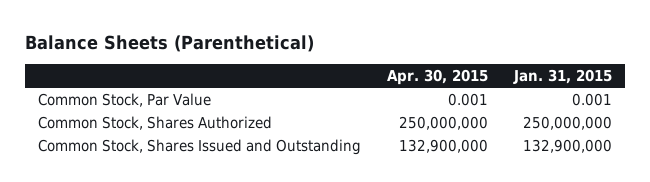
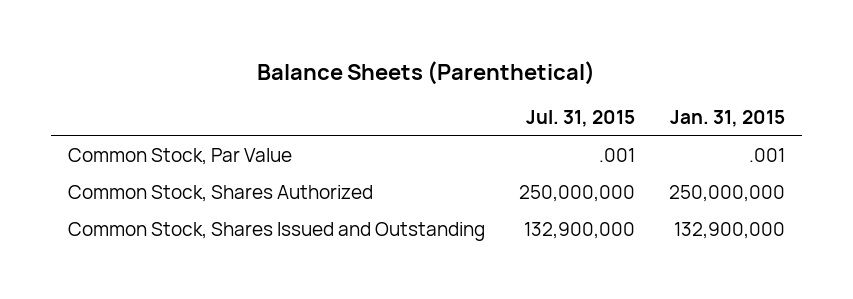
[386,68,488,85] Apr. 30, 2015 -> none
none -> [525,110,635,128] Jul. 31, 2015
[571,93,612,107] 0.001 -> [748,148,785,163] .001

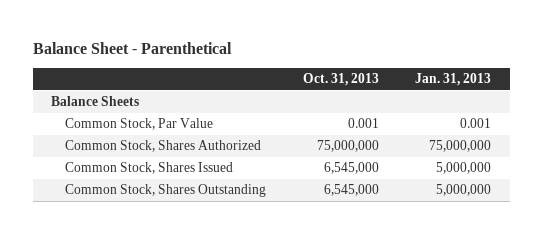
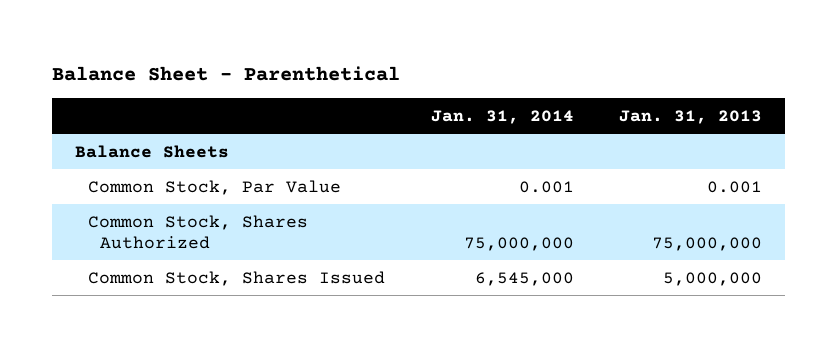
[302,72,379,86] Oct. 31, 2013 -> none
none -> [430,109,574,124] Jan. 31, 2014
[64,184,266,198] Common Stock, Shares Outstanding -> none

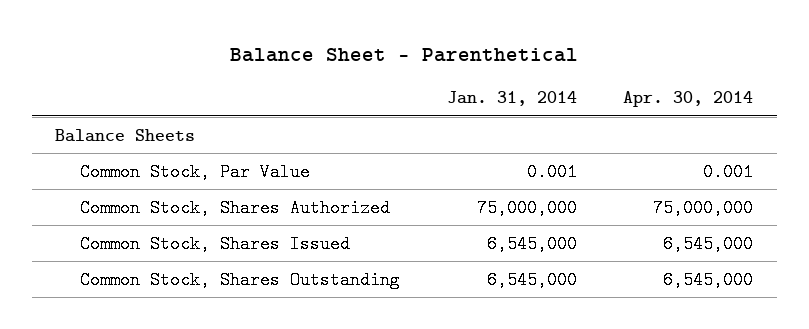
[619,109,763,124] Jan. 31, 2013 -> none
none -> [623,91,754,108] Apr. 30, 2014
none -> [79,270,400,289] Common Stock, Shares Outstanding

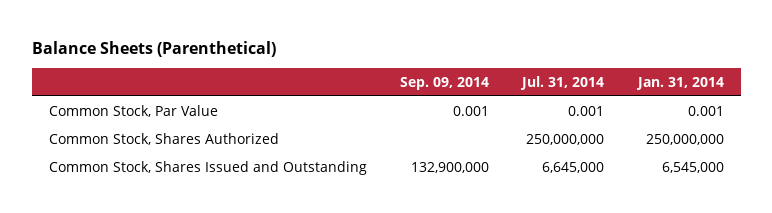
[230,47,579,62] Balance Sheet - Parenthetical -> [31,40,276,57] Balance Sheets (Parenthetical)
[623,91,754,108] Apr. 30, 2014 -> none
none -> [399,76,489,90] Sep. 09, 2014
none -> [520,75,605,90] Jul. 31, 2014
[55,128,196,142] Balance Sheets -> none
[79,270,400,289] Common Stock, Shares Outstanding -> none
[476,198,577,217] 75,000,000 -> [645,134,724,146] 250,000,000
[79,234,350,253] Common Stock, Shares Issued -> [48,161,367,176] Common Stock, Shares Issued and Outstanding

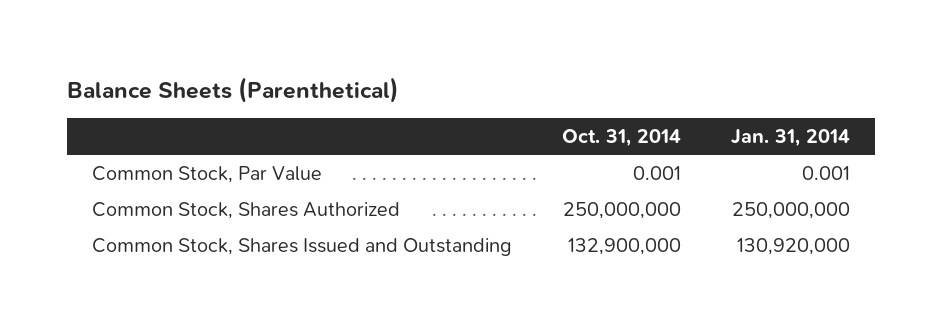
[399,76,489,90] Sep. 09, 2014 -> none
[520,75,605,90] Jul. 31, 2014 -> none
none -> [561,129,681,148] Oct. 31, 2014
[661,162,724,174] 6,545,000 -> [736,237,850,255] 130,920,000

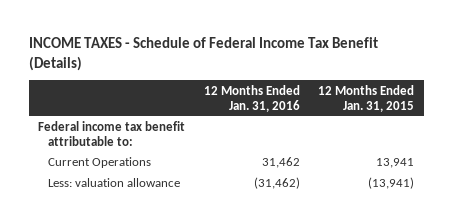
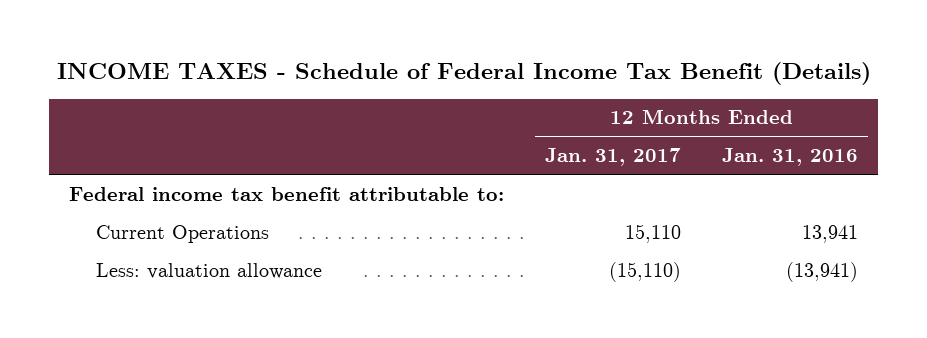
[318,84,415,112] 12 Months Ended Jan. 31, 2015 -> none
none -> [545,148,682,167] Jan. 31, 2017
[261,157,300,169] 31,462 -> [801,224,858,243] 13,941
[253,177,300,190] (31,462) -> [785,261,858,282] (13,941)

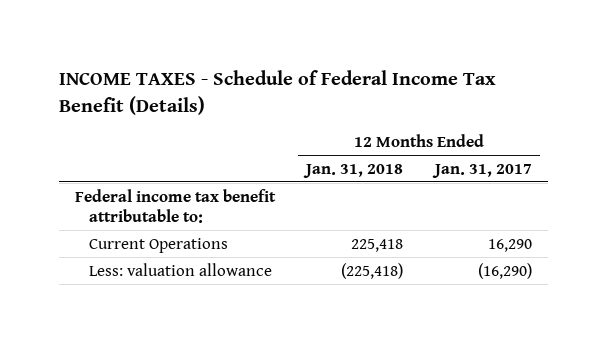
[721,148,858,167] Jan. 31, 2016 -> none
none -> [303,163,404,178] Jan. 31, 2018
[625,223,682,243] 15,110 -> [488,238,533,252] 16,290
[609,261,682,282] (15,110) -> [478,262,533,279] (16,290)

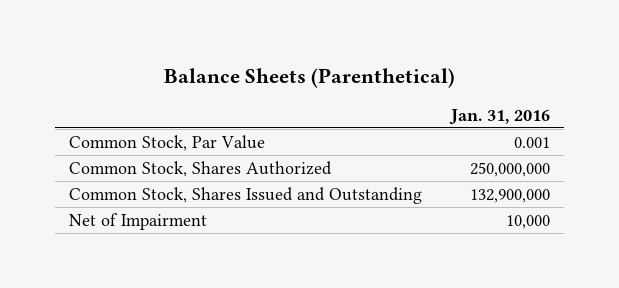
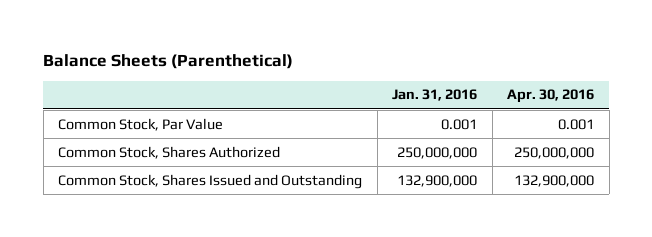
none -> [507,89,595,104] Apr. 30, 2016
[69,213,208,231] Net of Impairment -> none

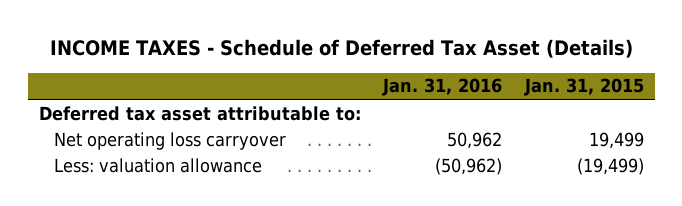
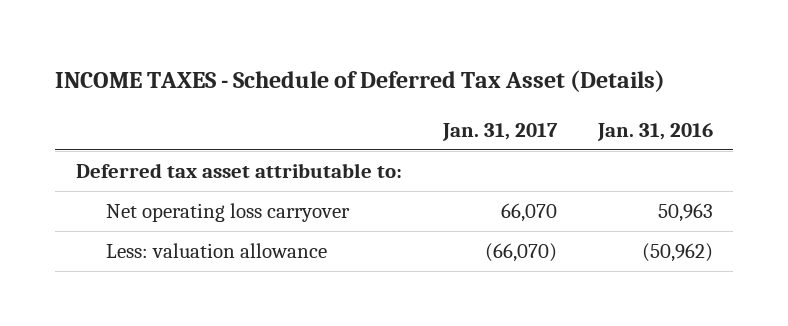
[523,78,644,97] Jan. 31, 2015 -> none
none -> [441,122,558,141] Jan. 31, 2017
[447,131,503,149] 50,962 -> [657,203,713,223] 50,963

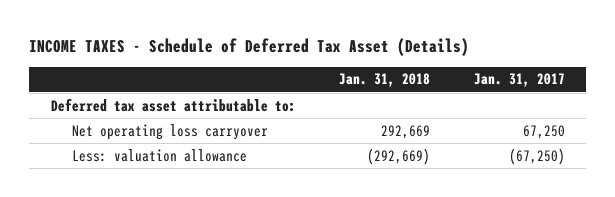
[596,122,713,141] Jan. 31, 2016 -> none
none -> [339,73,431,88] Jan. 31, 2018
[500,203,557,223] 66,070 -> [522,124,565,139] 67,250
[484,243,557,263] (66,070) -> [508,147,565,165] (67,250)

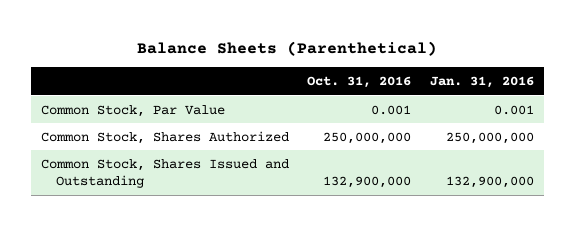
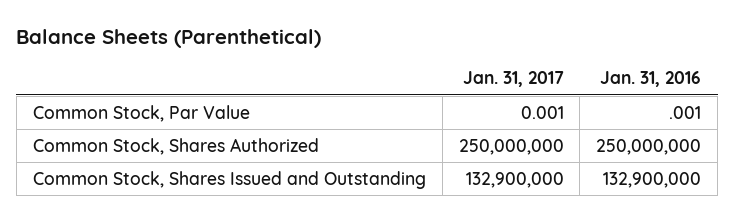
[307,76,412,89] Oct. 31, 2016 -> none
none -> [462,71,564,88] Jan. 31, 2017
[494,104,535,115] 0.001 -> [669,105,702,119] .001

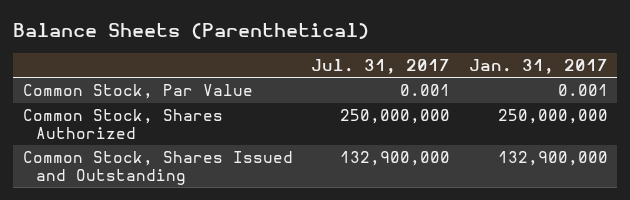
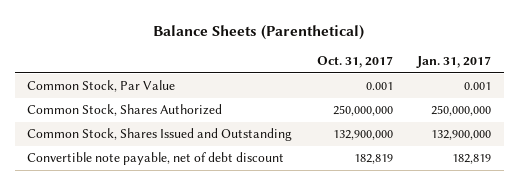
[311,58,451,74] Jul. 31, 2017 -> none
none -> [316,56,393,69] Oct. 31, 2017
none -> [27,152,285,166] Convertible note payable, net of debt discount

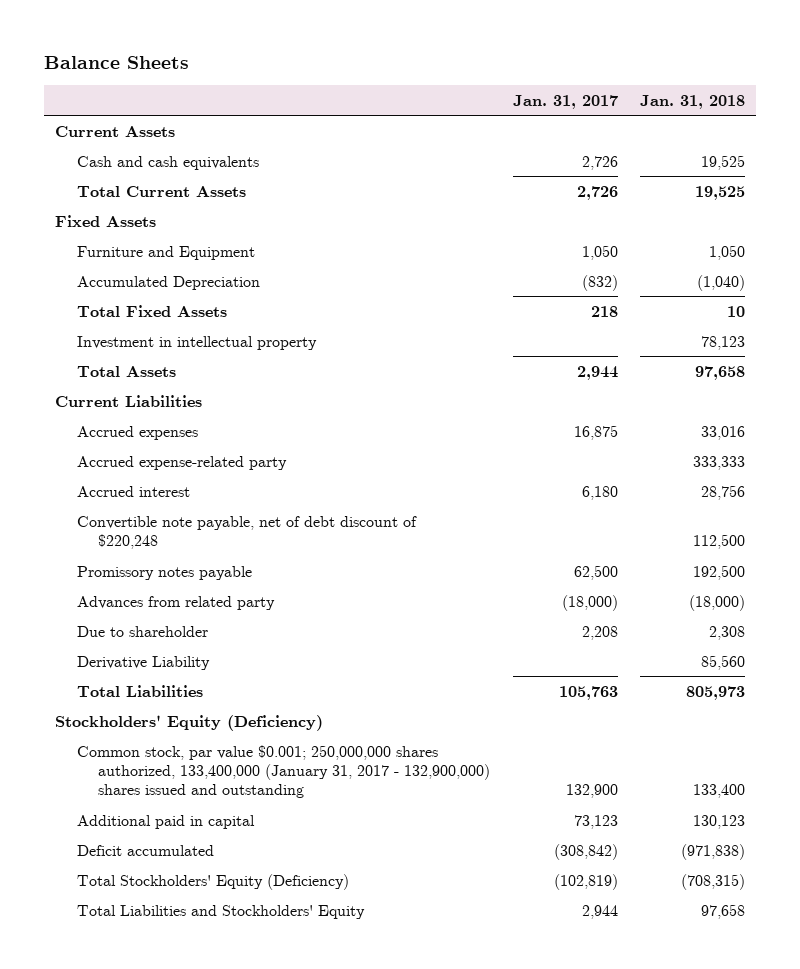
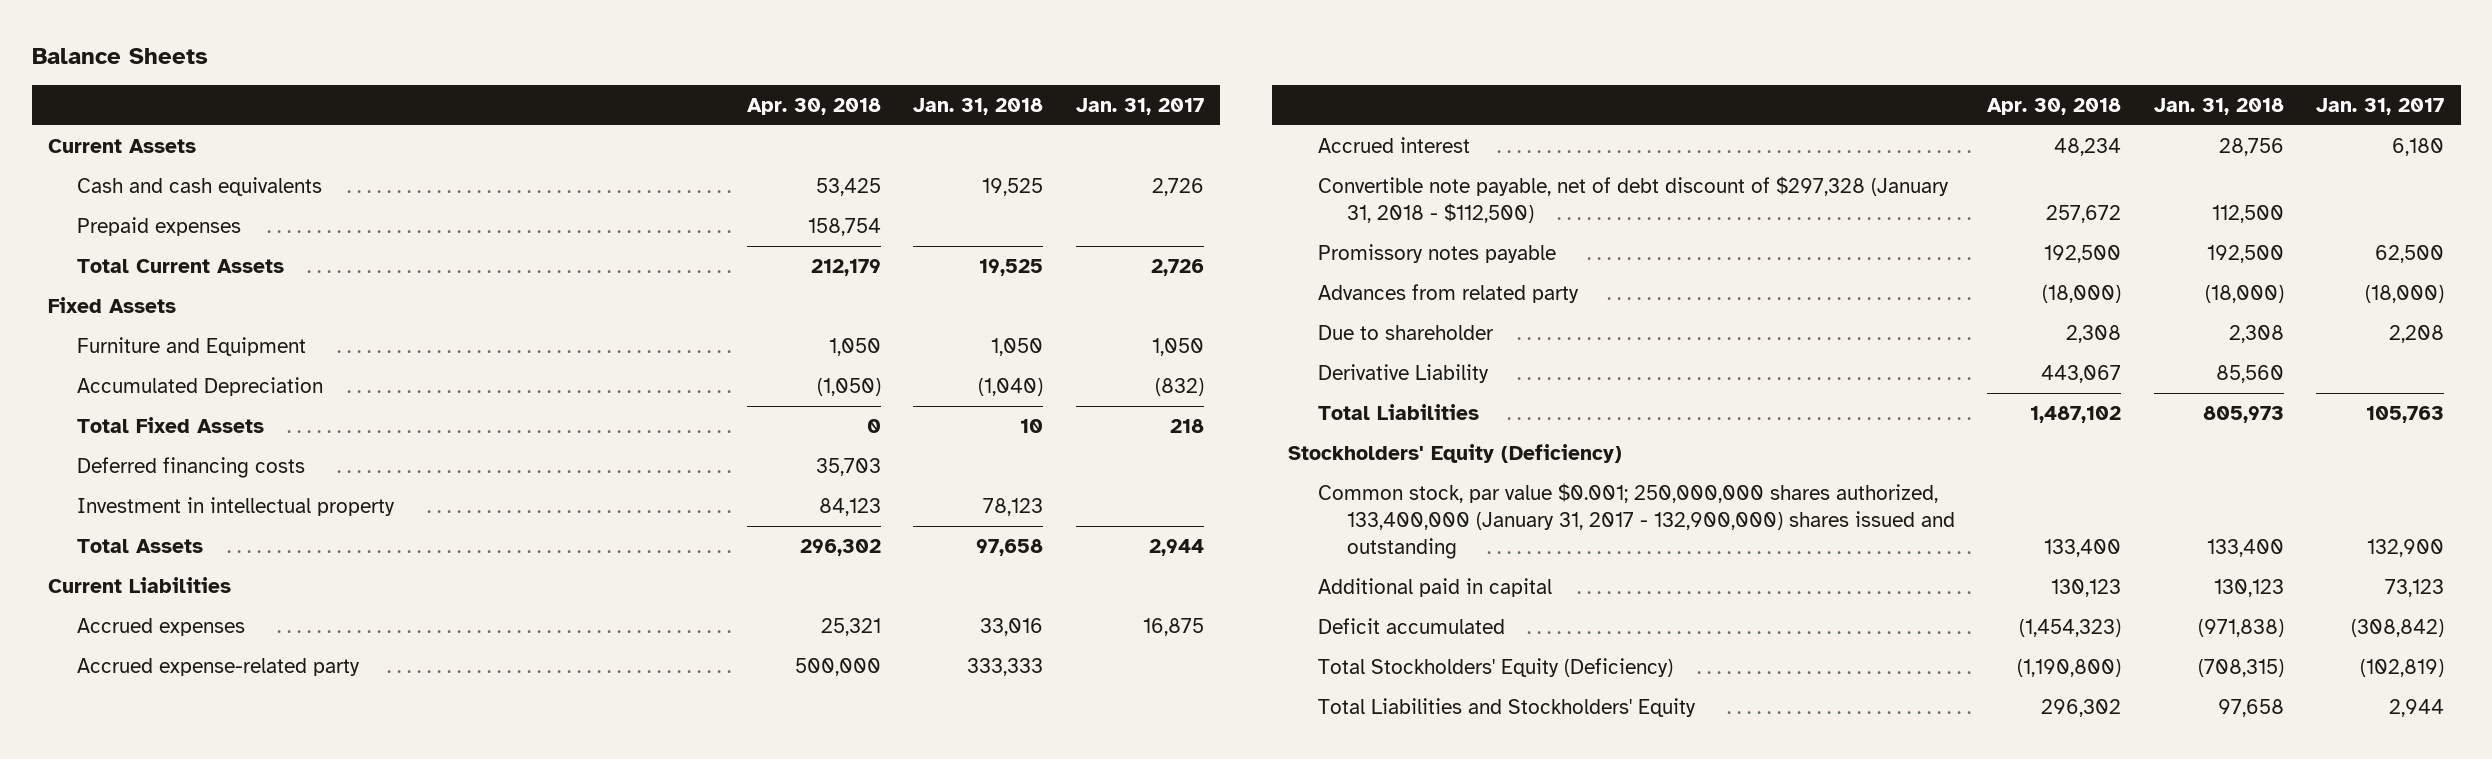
none -> [746,97,881,115] Apr. 30, 2018
none -> [77,217,242,237] Prepaid expenses
none -> [77,457,306,479] Deferred financing costs
[76,515,417,550] Convertible note payable, net of debt discount of $220,248 -> [1317,176,1949,224] Convertible note payable, net of debt discount of $297,328 (January 31, 2018 - $112,500)

